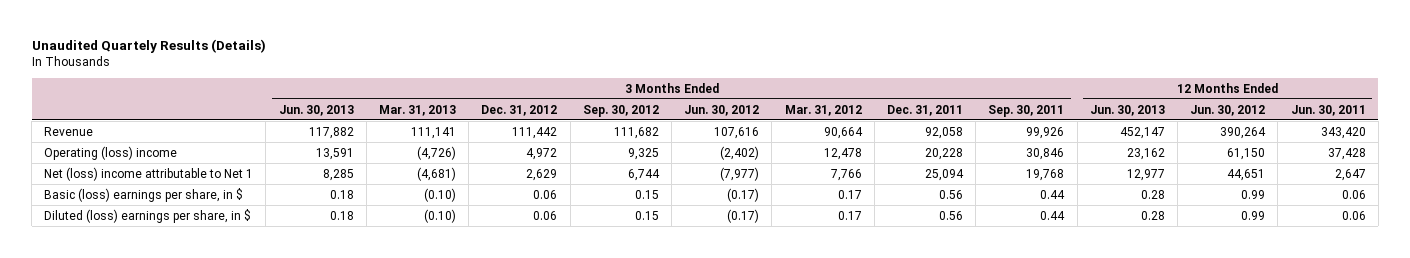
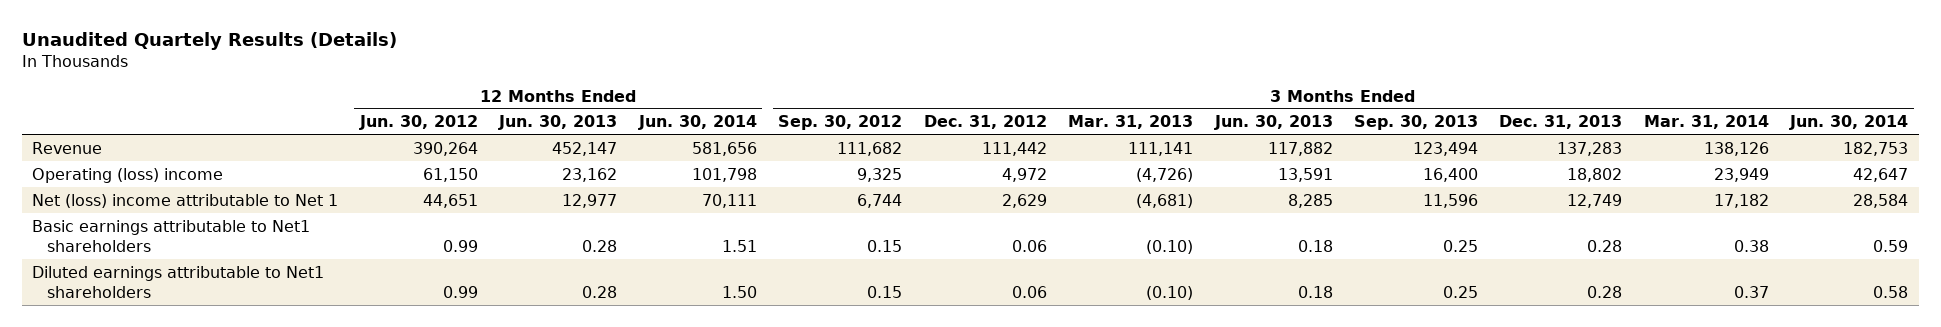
[684,104,760,116] Jun. 30, 2012 -> none
[784,104,862,116] Mar. 31, 2012 -> none
[887,104,964,116] Dec. 31, 2011 -> none
[988,104,1065,117] Sep. 30, 2011 -> none
[1290,104,1366,116] Jun. 30, 2011 -> none
none -> [637,115,757,131] Jun. 30, 2014
none -> [1353,115,1478,131] Sep. 30, 2013
none -> [1499,115,1623,130] Dec. 31, 2013
none -> [1643,115,1769,130] Mar. 31, 2014
none -> [1789,115,1909,131] Jun. 30, 2014
[44,187,244,202] Basic (loss) earnings per share, in $ -> [32,219,311,252] Basic earnings attributable to Net1 shareholders
[44,208,252,223] Diluted (loss) earnings per share, in $ -> [32,265,325,298] Diluted earnings attributable to Net1 shareholders

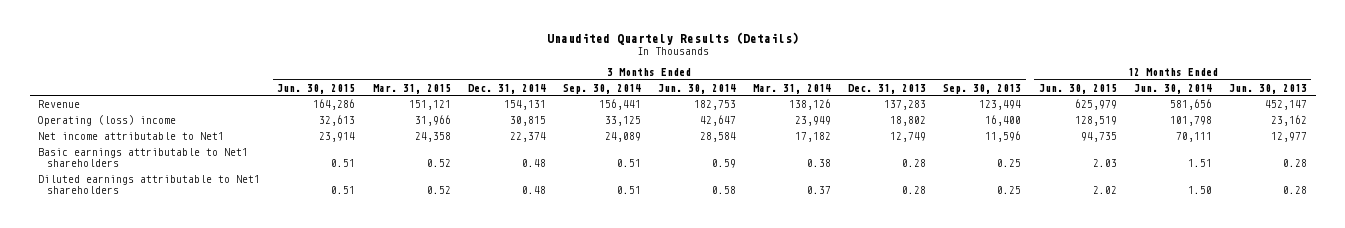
[358,115,478,131] Jun. 30, 2012 -> none
[778,115,903,131] Sep. 30, 2012 -> none
[923,115,1047,130] Dec. 31, 2012 -> none
[1068,115,1194,130] Mar. 31, 2013 -> none
[1213,115,1333,131] Jun. 30, 2013 -> none
none -> [277,83,356,94] Jun. 30, 2015
none -> [372,83,451,94] Mar. 31, 2015
none -> [467,83,546,94] Dec. 31, 2014
none -> [562,83,641,94] Sep. 30, 2014
none -> [1038,83,1117,94] Jun. 30, 2015
[32,193,339,208] Net (loss) income attributable to Net 1 -> [38,131,225,140] Net income attributable to Net1

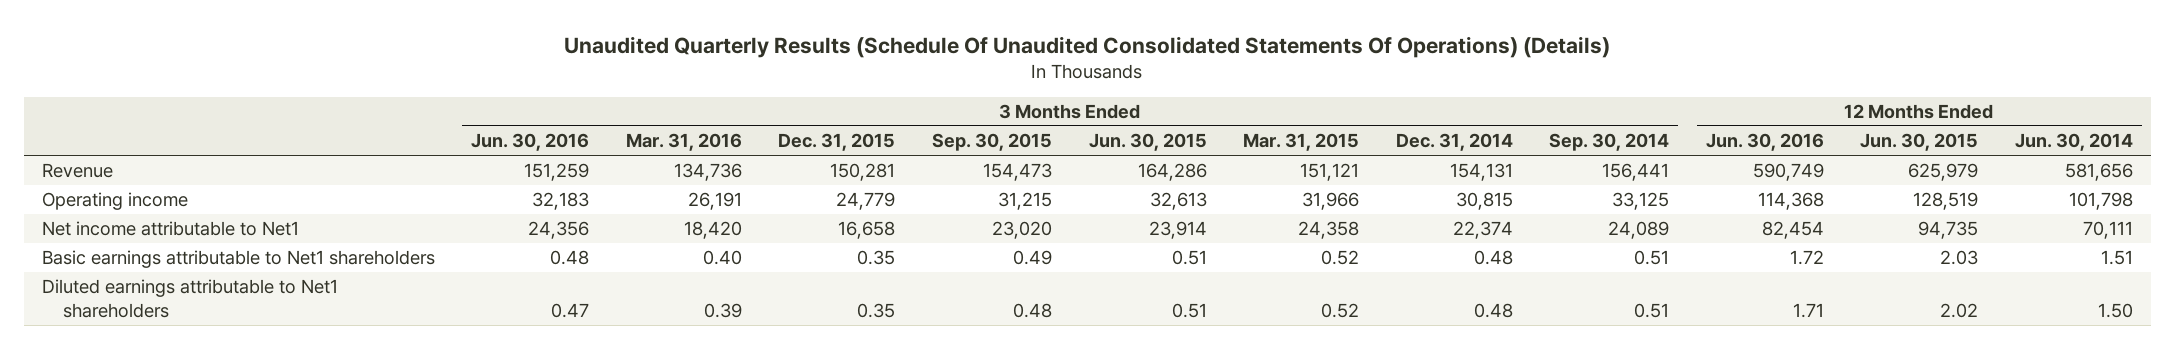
[546,32,799,46] Unaudited Quartely Results (Details) -> [564,35,1611,58] Unaudited Quarterly Results (Schedule Of Unaudited Consolidated Statements Of Operations) (Details)
[658,83,737,94] Jun. 30, 2014 -> none
[753,83,832,94] Mar. 31, 2014 -> none
[848,83,927,94] Dec. 31, 2013 -> none
[943,83,1022,94] Sep. 30, 2013 -> none
[1228,83,1307,94] Jun. 30, 2013 -> none
none -> [471,133,590,152] Jun. 30, 2016
none -> [625,133,742,152] Mar. 31, 2016
none -> [778,133,896,152] Dec. 31, 2015
none -> [931,133,1052,152] Sep. 30, 2015
none -> [1705,133,1824,152] Jun. 30, 2016
[38,114,177,126] Operating (loss) income -> [41,192,188,211] Operating income

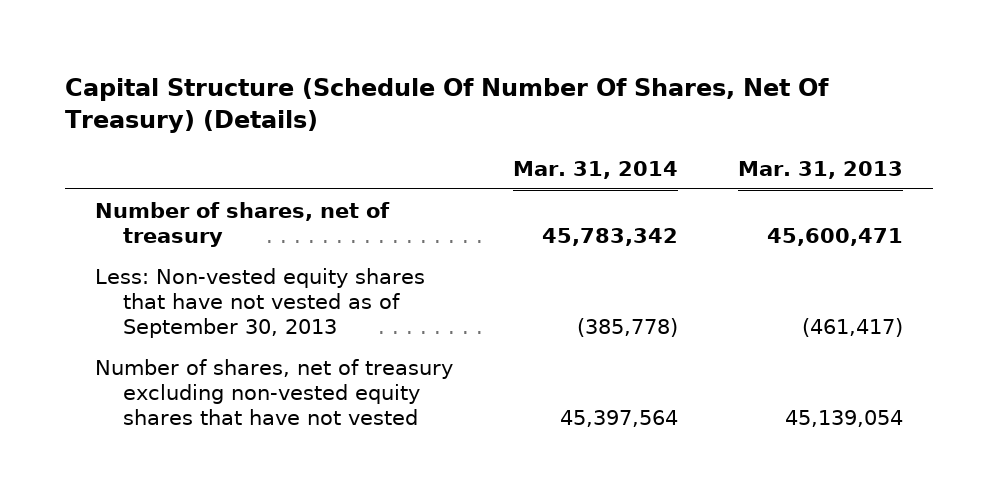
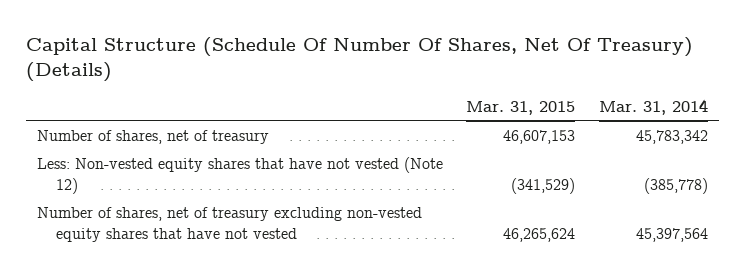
[738,160,904,179] Mar. 31, 2013 -> none
none -> [466,100,576,115] Mar. 31, 2015
[94,267,425,338] Less: Non-vested equity shares that have not vested as of September 30, 2013 -> [37,156,444,194] Less: Non-vested equity shares that have not vested (Note 12)

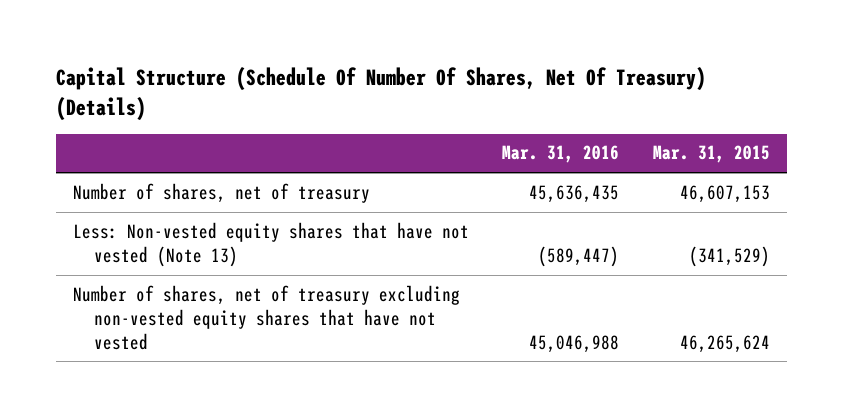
[598,98,708,115] Mar. 31, 2014 -> none
none -> [502,145,620,164] Mar. 31, 2016
[37,156,444,194] Less: Non-vested equity shares that have not vested (Note 12) -> [72,221,469,267] Less: Non-vested equity shares that have not vested (Note 13)

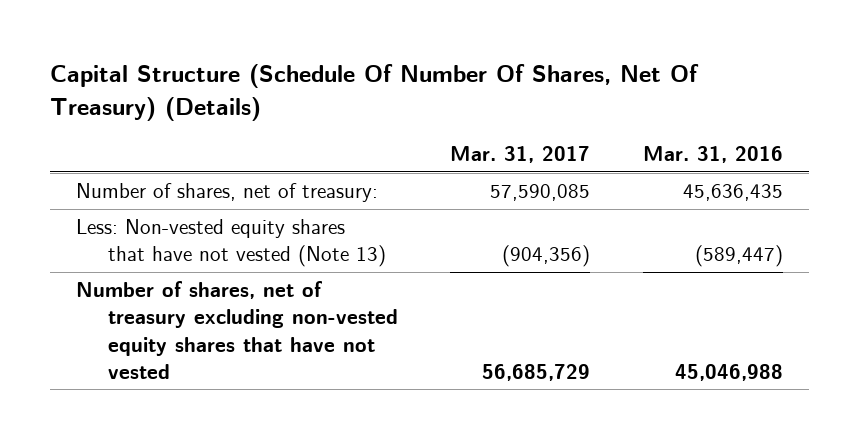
[652,145,770,164] Mar. 31, 2015 -> none
none -> [450,146,591,164] Mar. 31, 2017
[72,182,370,203] Number of shares, net of treasury -> [75,183,378,203] Number of shares, net of treasury:

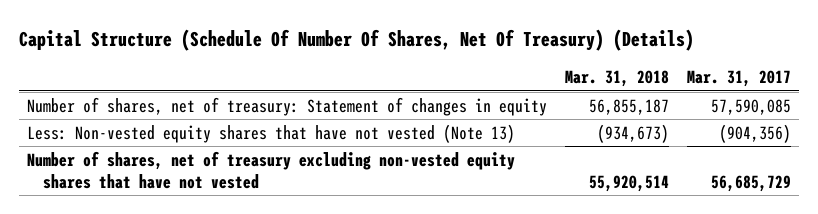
[642,146,783,164] Mar. 31, 2016 -> none
none -> [565,70,670,88] Mar. 31, 2018
[75,183,378,203] Number of shares, net of treasury: -> [27,96,548,116] Number of shares, net of treasury: Statement of changes in equity

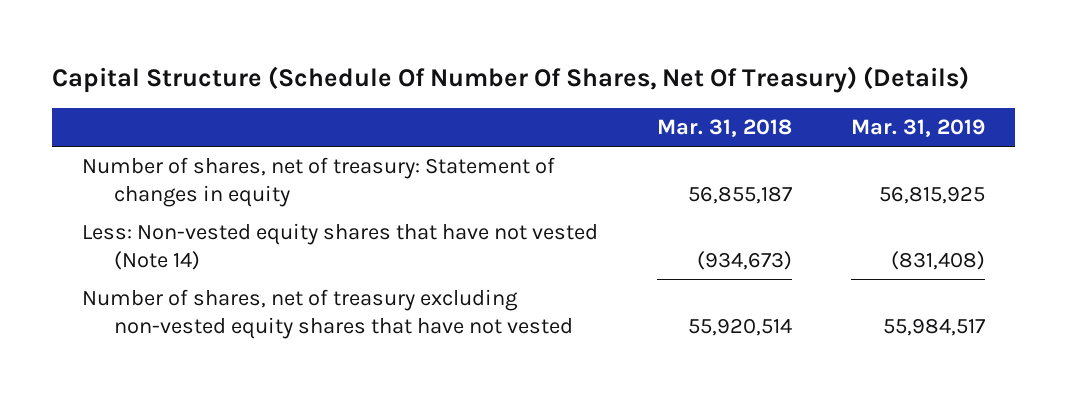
[686,70,791,88] Mar. 31, 2017 -> none
none -> [851,119,986,138] Mar. 31, 2019
[27,123,516,143] Less: Non-vested equity shares that have not vested (Note 13) -> [81,223,598,270] Less: Non-vested equity shares that have not vested (Note 14)

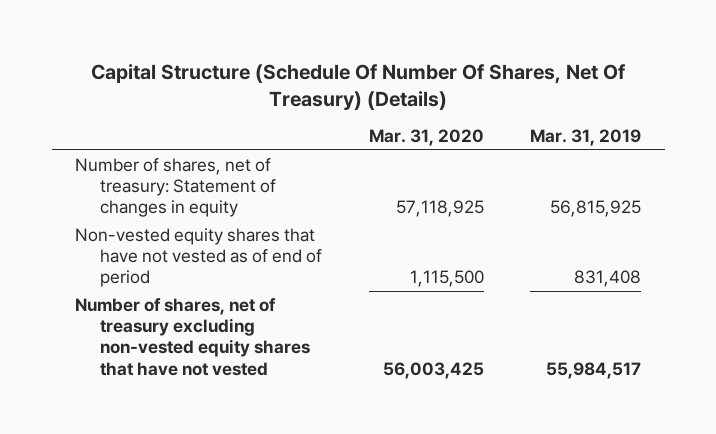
[657,119,793,138] Mar. 31, 2018 -> none
none -> [368,129,484,147] Mar. 31, 2020
[81,223,598,270] Less: Non-vested equity shares that have not vested (Note 14) -> [75,227,323,288] Non-vested equity shares that have not vested as of end of period
[891,250,986,270] (831,408) -> [574,270,642,288] 831,408

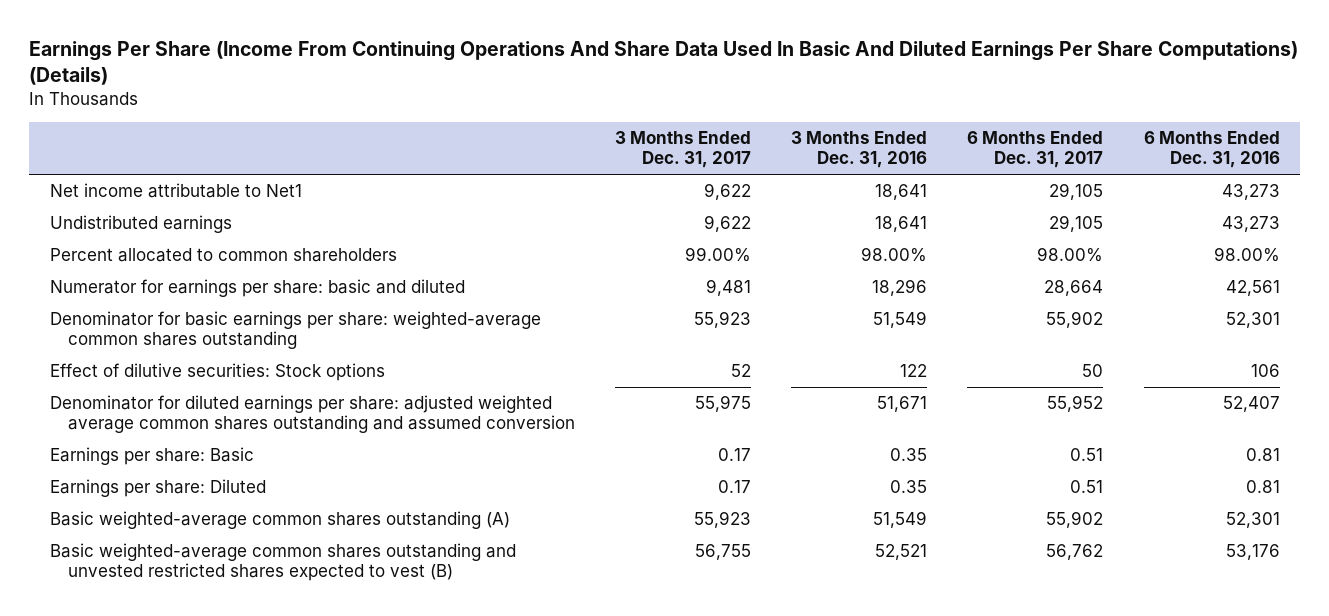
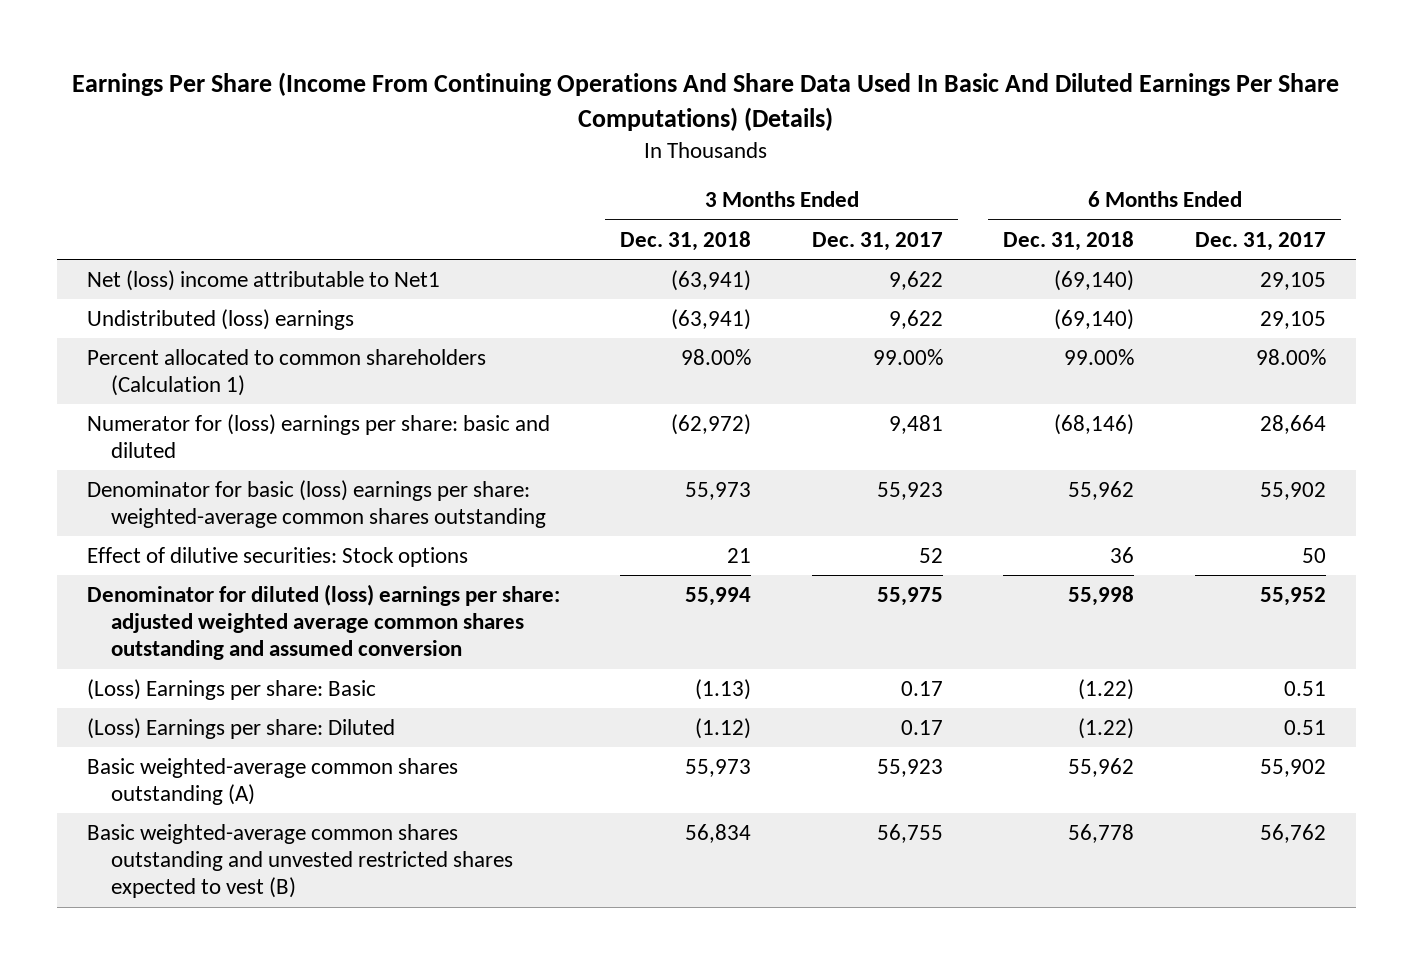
[791,131,928,169] 3 Months Ended Dec. 31, 2016 -> none
[1143,131,1280,169] 6 Months Ended Dec. 31, 2016 -> none
none -> [620,230,752,251] Dec. 31, 2018
none -> [1003,230,1135,251] Dec. 31, 2018
[49,183,302,199] Net income attributable to Net1 -> [87,269,441,291] Net (loss) income attributable to Net1
[49,215,232,234] Undistributed earnings -> [87,308,355,330] Undistributed (loss) earnings
[49,248,397,263] Percent allocated to common shareholders -> [87,348,487,397] Percent allocated to common shareholders (Calculation 1)
[49,279,465,298] Numerator for earnings per share: basic and diluted -> [87,413,551,459] Numerator for (loss) earnings per share: basic and diluted
[49,311,541,350] Denominator for basic earnings per share: weighted-average common shares outstanding -> [87,479,546,529] Denominator for basic (loss) earnings per share: weighted-average common shares outstanding
[49,395,575,434] Denominator for diluted earnings per share: adjusted weighted average common shares outstanding and assumed conversion -> [87,583,561,661] Denominator for diluted (loss) earnings per share: adjusted weighted average common shares outstanding and assumed conversion
[49,447,254,466] Earnings per share: Basic -> [87,678,377,700] (Loss) Earnings per share: Basic
[49,479,266,498] Earnings per share: Diluted -> [87,717,396,739] (Loss) Earnings per share: Diluted

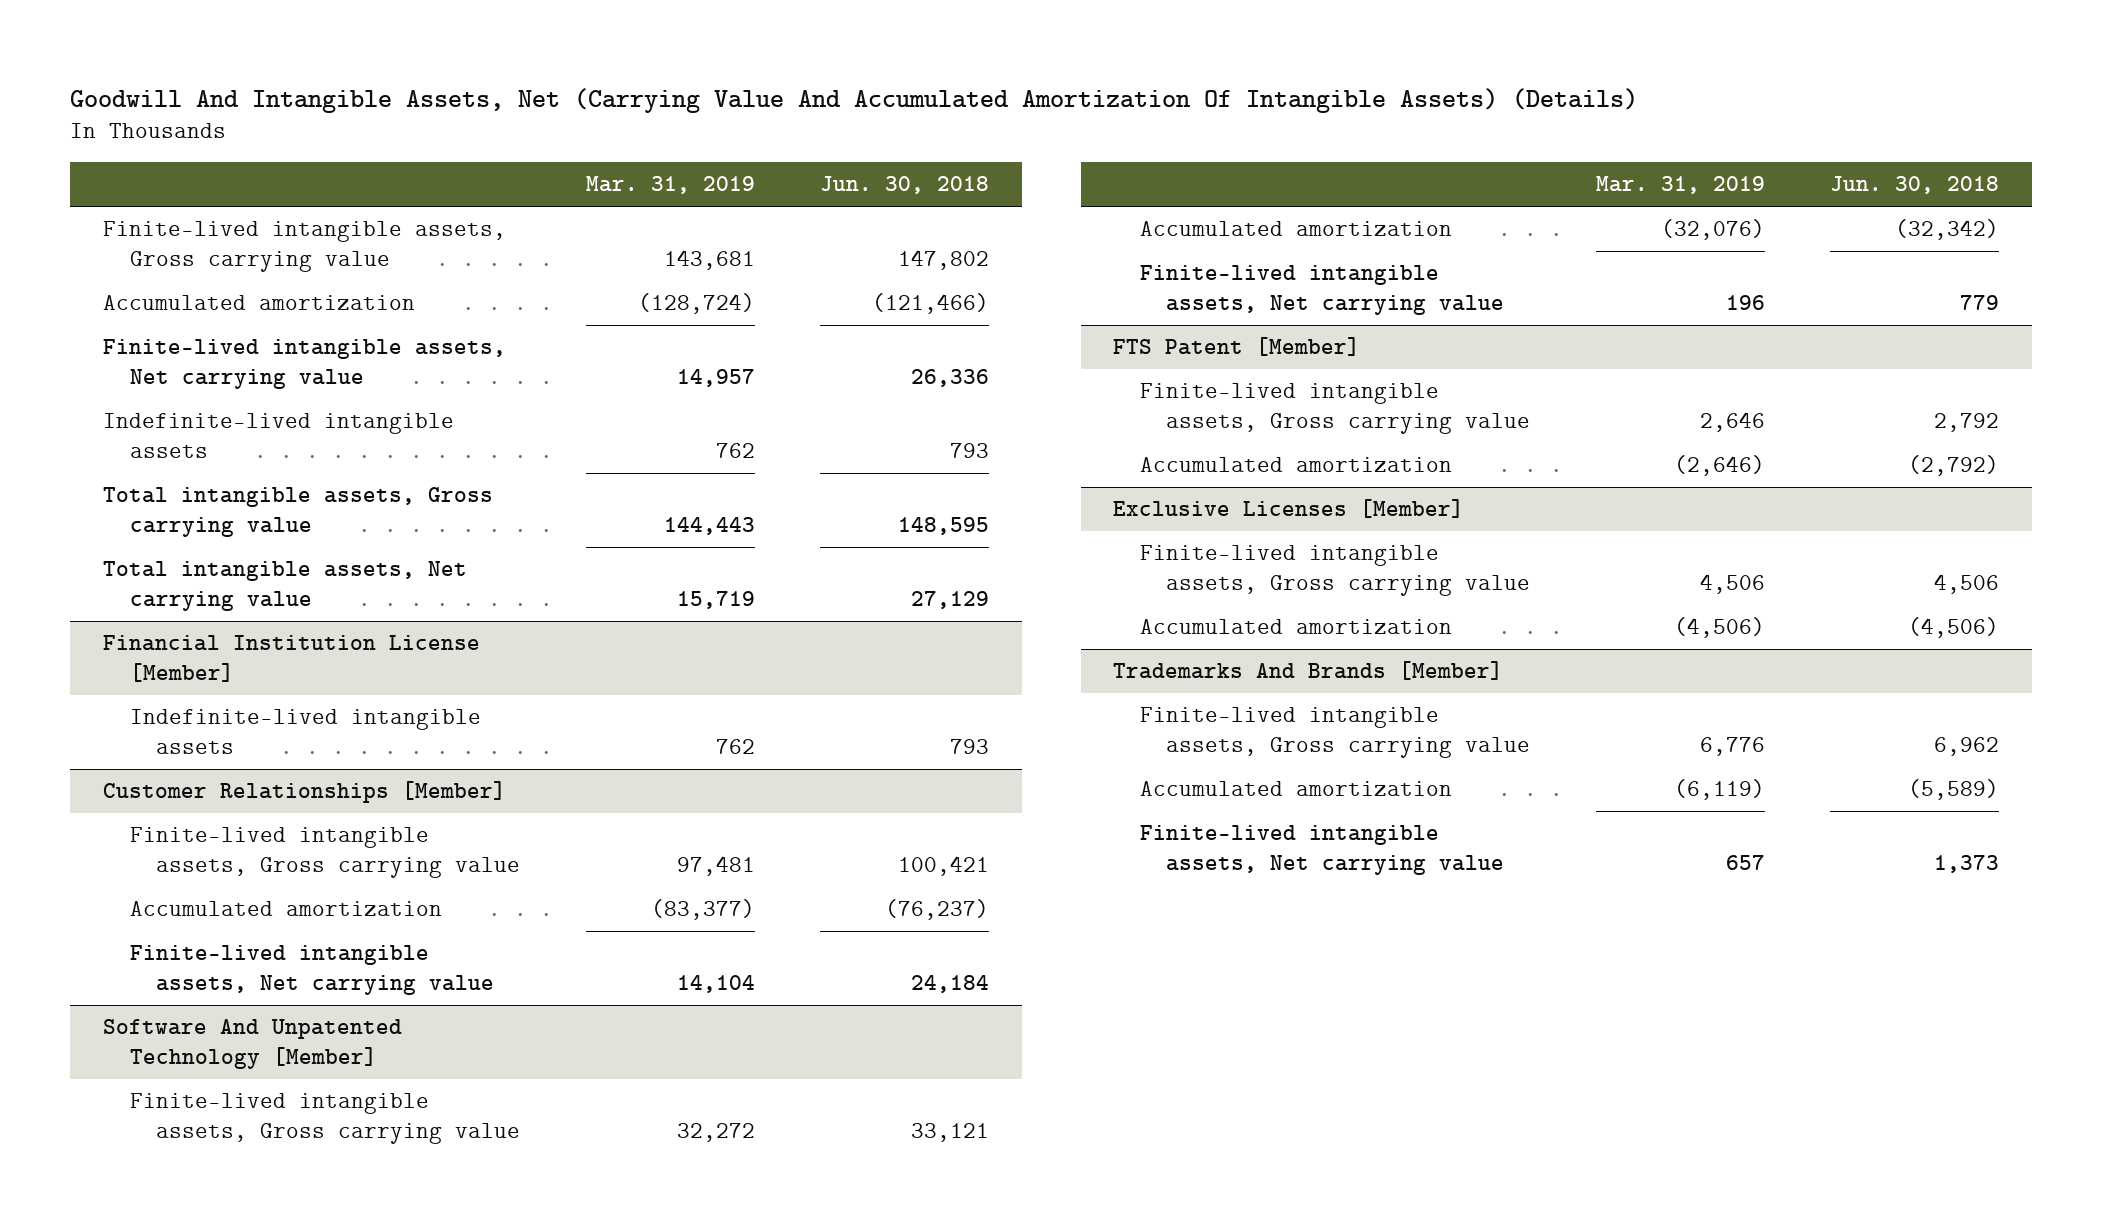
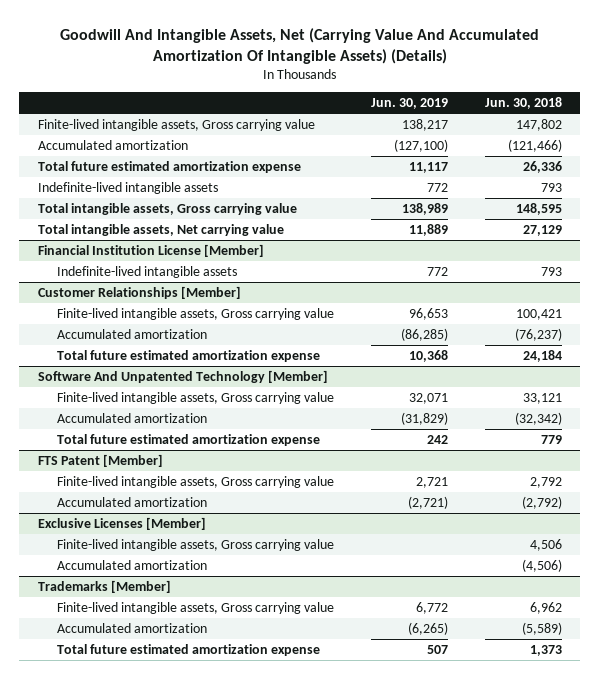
[585,175,755,194] Mar. 31, 2019 -> none
none -> [370,98,448,110] Jun. 30, 2019
[103,339,507,389] Finite-lived intangible assets, Net carrying value -> [37,160,301,173] Total future estimated amortization expense
[129,945,495,995] Finite-lived intangible assets, Net carrying value -> [56,349,320,362] Total future estimated amortization expense
[1139,265,1505,315] Finite-lived intangible assets, Net carrying value -> [56,433,320,446] Total future estimated amortization expense
[1113,661,1504,681] Trademarks And Brands [Member] -> [37,579,171,593] Trademarks [Member]
[1139,825,1505,875] Finite-lived intangible assets, Net carrying value -> [56,643,320,656] Total future estimated amortization expense

